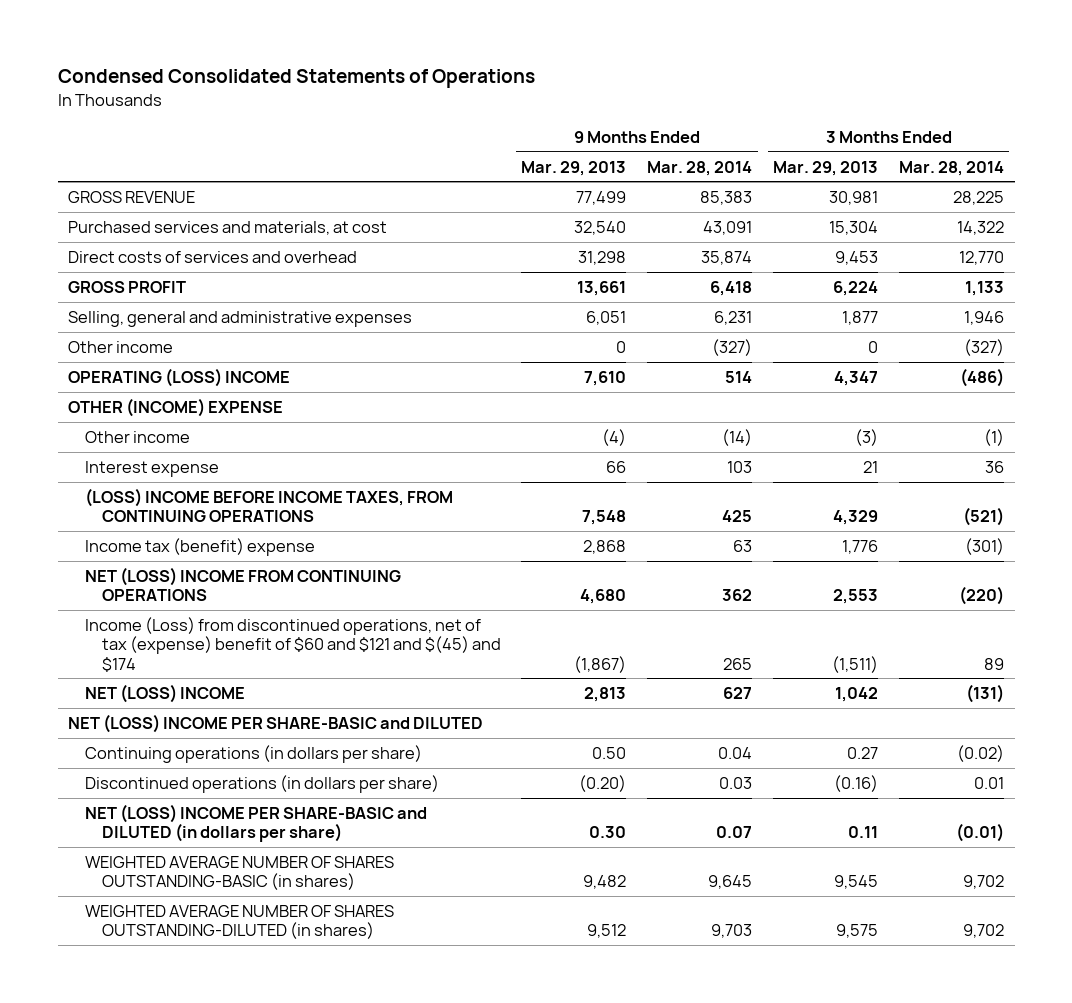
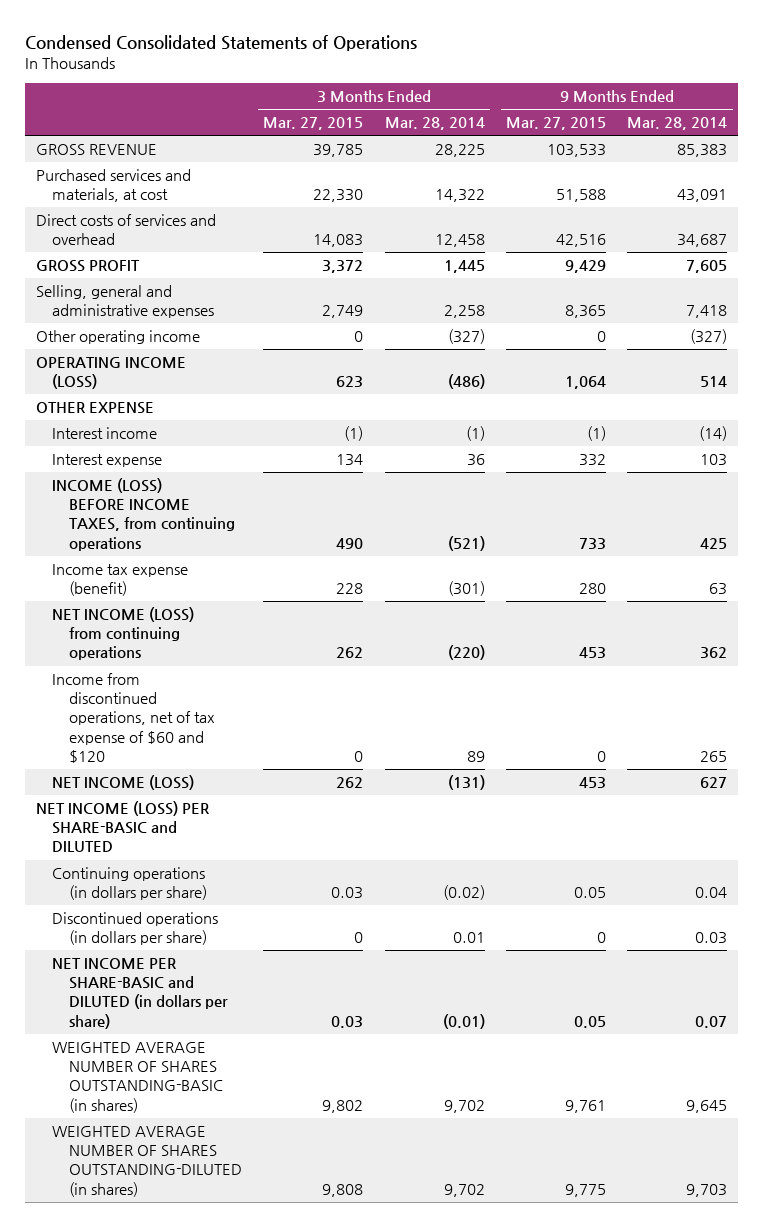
[521,160,627,176] Mar. 29, 2013 -> none
[773,160,879,176] Mar. 29, 2013 -> none
none -> [263,117,364,131] Mar. 27, 2015
none -> [506,117,607,131] Mar. 27, 2015
[701,250,753,265] 35,874 -> [677,234,728,248] 34,687
[959,250,1005,265] 12,770 -> [434,234,485,248] 12,458
[710,280,753,296] 6,418 -> [686,260,728,274] 7,605
[965,280,1005,296] 1,133 -> [443,260,485,274] 1,445
[714,310,753,325] 6,231 -> [686,305,728,319] 7,418
[964,310,1005,325] 1,946 -> [443,305,485,319] 2,258
[68,340,174,353] Other income -> [35,330,200,345] Other operating income
[68,367,291,387] OPERATING (LOSS) INCOME -> [35,357,186,390] OPERATING INCOME (LOSS)
[68,397,284,417] OTHER (INCOME) EXPENSE -> [35,402,154,415] OTHER EXPENSE
[84,430,190,443] Other income -> [52,427,158,440] Interest income
[84,487,453,523] (LOSS) INCOME BEFORE INCOME TAXES, FROM CONTINUING OPERATIONS -> [52,478,235,551] INCOME (LOSS) BEFORE INCOME TAXES, from continuing operations
[84,537,315,556] Income tax (benefit) expense -> [52,564,189,597] Income tax expense (benefit)
[84,566,401,602] NET (LOSS) INCOME FROM CONTINUING OPERATIONS -> [52,607,195,661] NET INCOME (LOSS) from continuing operations
[84,616,501,672] Income (Loss) from discontinued operations, net of tax (expense) benefit of $60 and $121 and $(45) and $174 -> [52,673,215,763] Income from discontinued operations, net of tax expense of $60 and $120
[84,683,245,703] NET (LOSS) INCOME -> [52,775,195,791] NET INCOME (LOSS)
[68,713,484,733] NET (LOSS) INCOME PER SHARE-BASIC and DILUTED -> [35,801,210,853] NET INCOME (LOSS) PER SHARE-BASIC and DILUTED
[84,803,427,843] NET (LOSS) INCOME PER SHARE-BASIC and DILUTED (in dollars per share) -> [52,958,228,1029] NET INCOME PER SHARE-BASIC and DILUTED (in dollars per share)

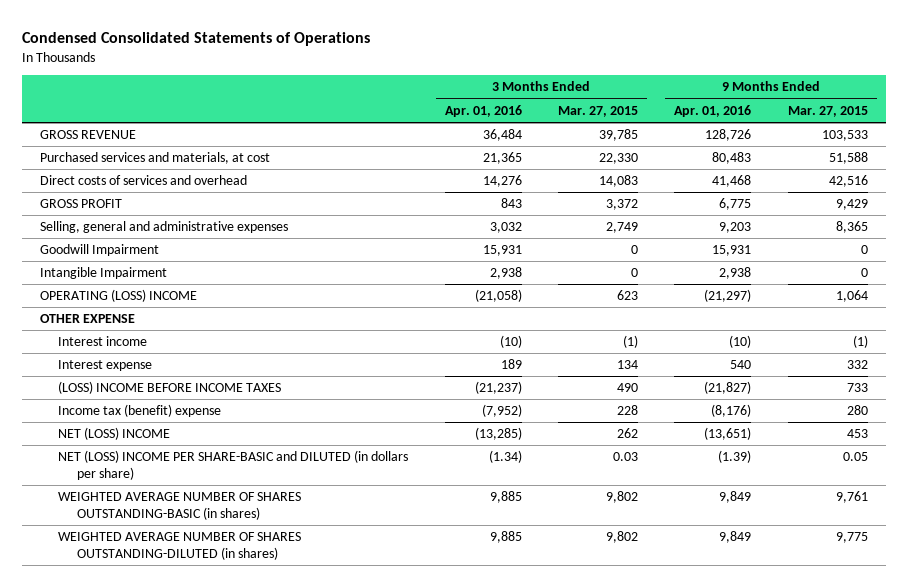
[384,117,485,131] Mar. 28, 2014 -> none
[627,117,728,131] Mar. 28, 2014 -> none
none -> [444,104,522,117] Apr. 01, 2016
none -> [674,104,752,117] Apr. 01, 2016
[35,330,200,345] Other operating income -> none
none -> [39,244,159,257] Goodwill Impairment
none -> [39,267,167,280] Intangible Impairment
[35,357,186,390] OPERATING INCOME (LOSS) -> [39,289,197,303] OPERATING (LOSS) INCOME
[52,607,195,661] NET INCOME (LOSS) from continuing operations -> none
[52,673,215,763] Income from discontinued operations, net of tax expense of $60 and $120 -> none
[35,801,210,853] NET INCOME (LOSS) PER SHARE-BASIC and DILUTED -> none
[52,867,207,901] Continuing operations (in dollars per share) -> none
[52,912,219,946] Discontinued operations (in dollars per share) -> none
[52,478,235,551] INCOME (LOSS) BEFORE INCOME TAXES, from continuing operations -> [58,381,282,395] (LOSS) INCOME BEFORE INCOME TAXES
[52,564,189,597] Income tax expense (benefit) -> [58,404,222,418] Income tax (benefit) expense
[52,775,195,791] NET INCOME (LOSS) -> [58,427,171,441] NET (LOSS) INCOME
[52,958,228,1029] NET INCOME PER SHARE-BASIC and DILUTED (in dollars per share) -> [58,450,409,481] NET (LOSS) INCOME PER SHARE-BASIC and DILUTED (in dollars per share)
[322,1183,364,1197] 9,808 -> [606,531,639,544] 9,802

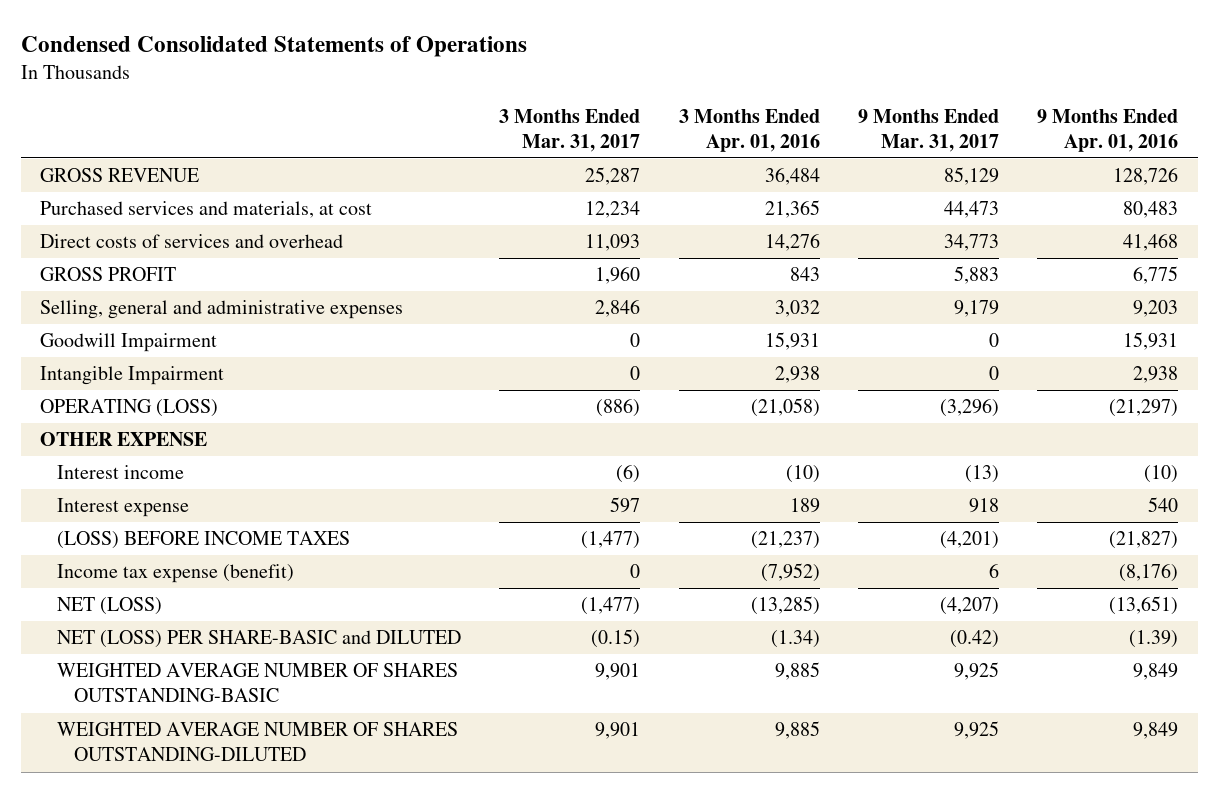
[558,105,639,117] Mar. 27, 2015 -> none
[787,105,868,117] Mar. 27, 2015 -> none
none -> [499,108,641,152] 3 Months Ended Mar. 31, 2017
none -> [858,108,1000,152] 9 Months Ended Mar. 31, 2017
[39,289,197,303] OPERATING (LOSS) INCOME -> [40,399,219,418] OPERATING (LOSS)
[58,381,282,395] (LOSS) INCOME BEFORE INCOME TAXES -> [56,531,350,550] (LOSS) BEFORE INCOME TAXES
[58,404,222,418] Income tax (benefit) expense -> [56,564,294,584] Income tax expense (benefit)
[58,427,171,441] NET (LOSS) INCOME -> [56,597,162,616] NET (LOSS)
[58,450,409,481] NET (LOSS) INCOME PER SHARE-BASIC and DILUTED (in dollars per share) -> [56,630,461,649] NET (LOSS) PER SHARE-BASIC and DILUTED
[58,492,302,521] WEIGHTED AVERAGE NUMBER OF SHARES OUTSTANDING-BASIC (in shares) -> [56,663,458,703] WEIGHTED AVERAGE NUMBER OF SHARES OUTSTANDING-BASIC
[58,532,302,561] WEIGHTED AVERAGE NUMBER OF SHARES OUTSTANDING-DILUTED (in shares) -> [56,722,458,762] WEIGHTED AVERAGE NUMBER OF SHARES OUTSTANDING-DILUTED

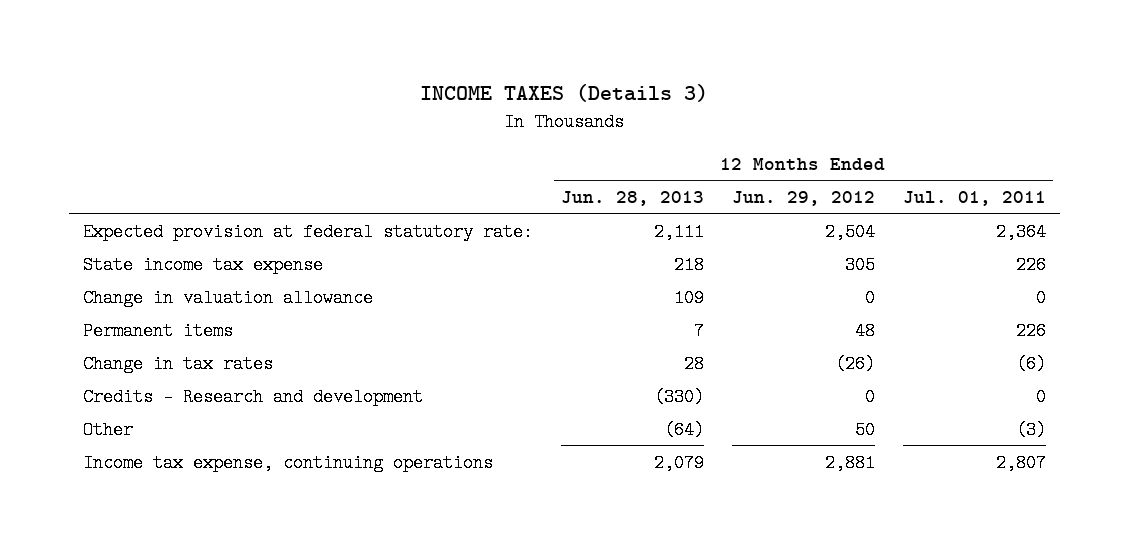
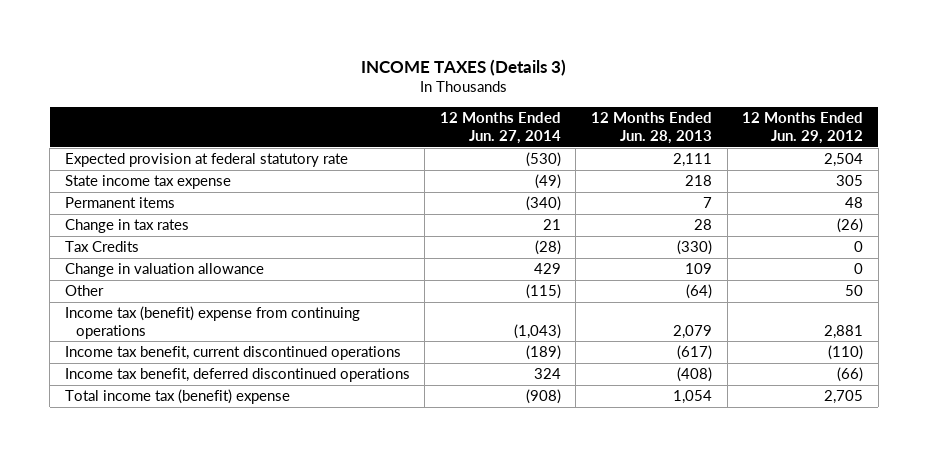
[902,190,1046,206] Jul. 01, 2011 -> none
none -> [439,112,561,145] 12 Months Ended Jun. 27, 2014
[82,222,533,241] Expected provision at federal statutory rate: -> [64,153,348,168] Expected provision at federal statutory rate
[82,387,423,406] Credits - Research and development -> [64,241,139,253] Tax Credits
[82,288,373,307] Change in valuation allowance -> [64,263,264,278] Change in valuation allowance
[82,453,493,472] Income tax expense, continuing operations -> [64,306,360,339] Income tax (benefit) expense from continuing operations
none -> [64,346,401,361] Income tax benefit, current discontinued operations
none -> [64,368,410,383] Income tax benefit, deferred discontinued operations
none -> [64,389,290,405] Total income tax (benefit) expense

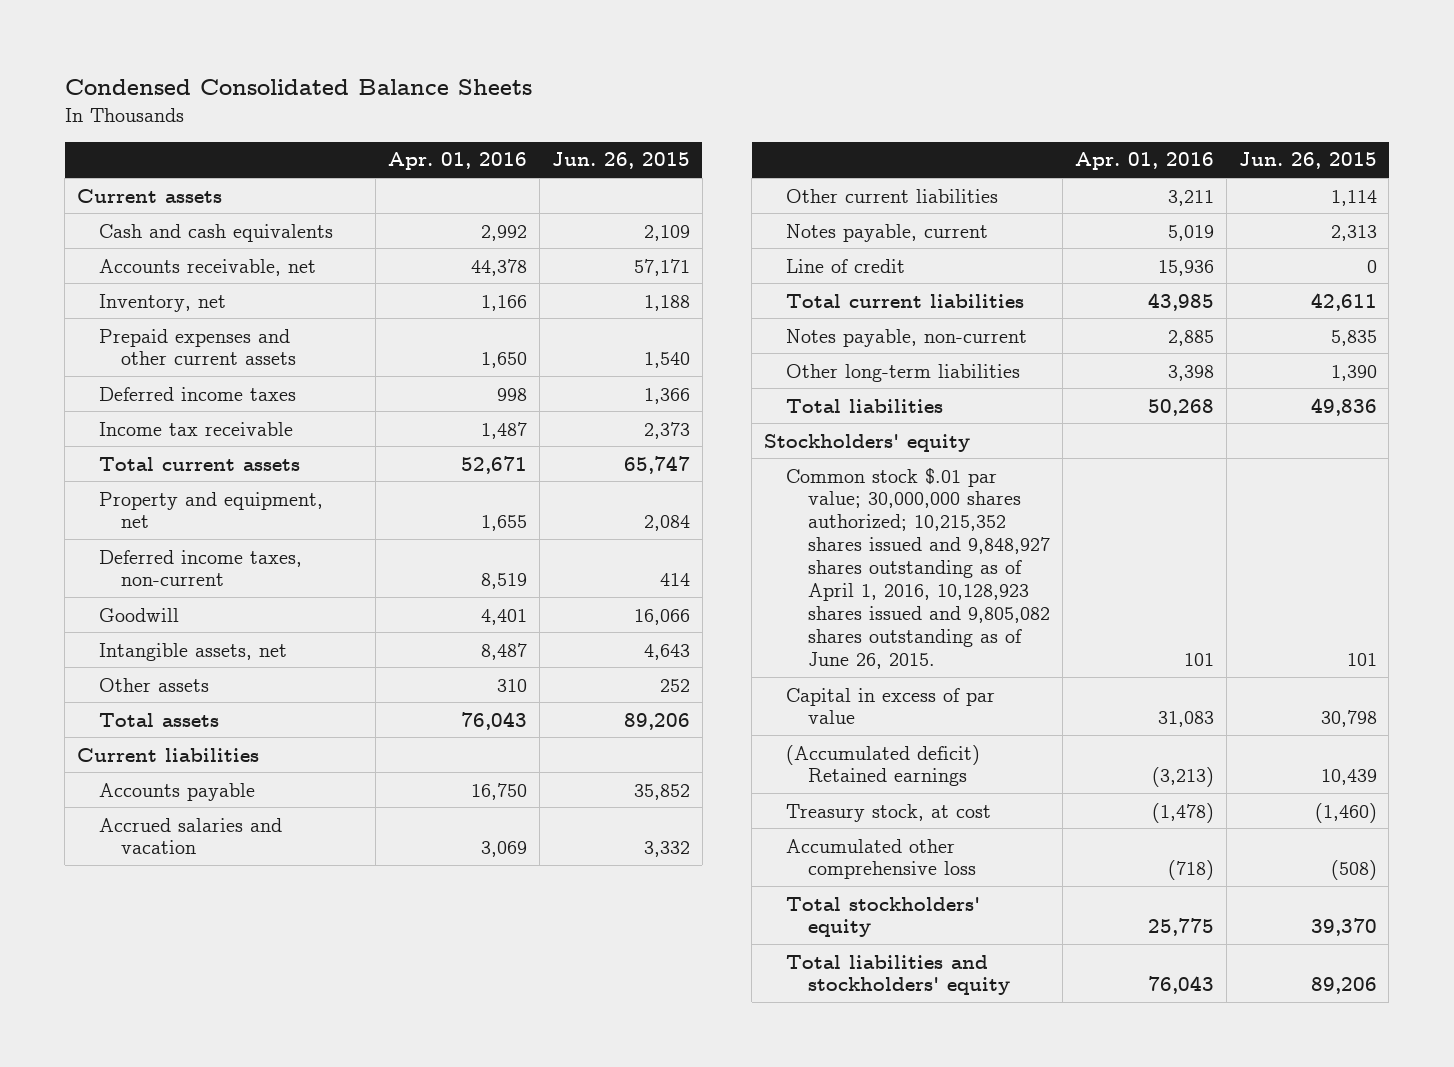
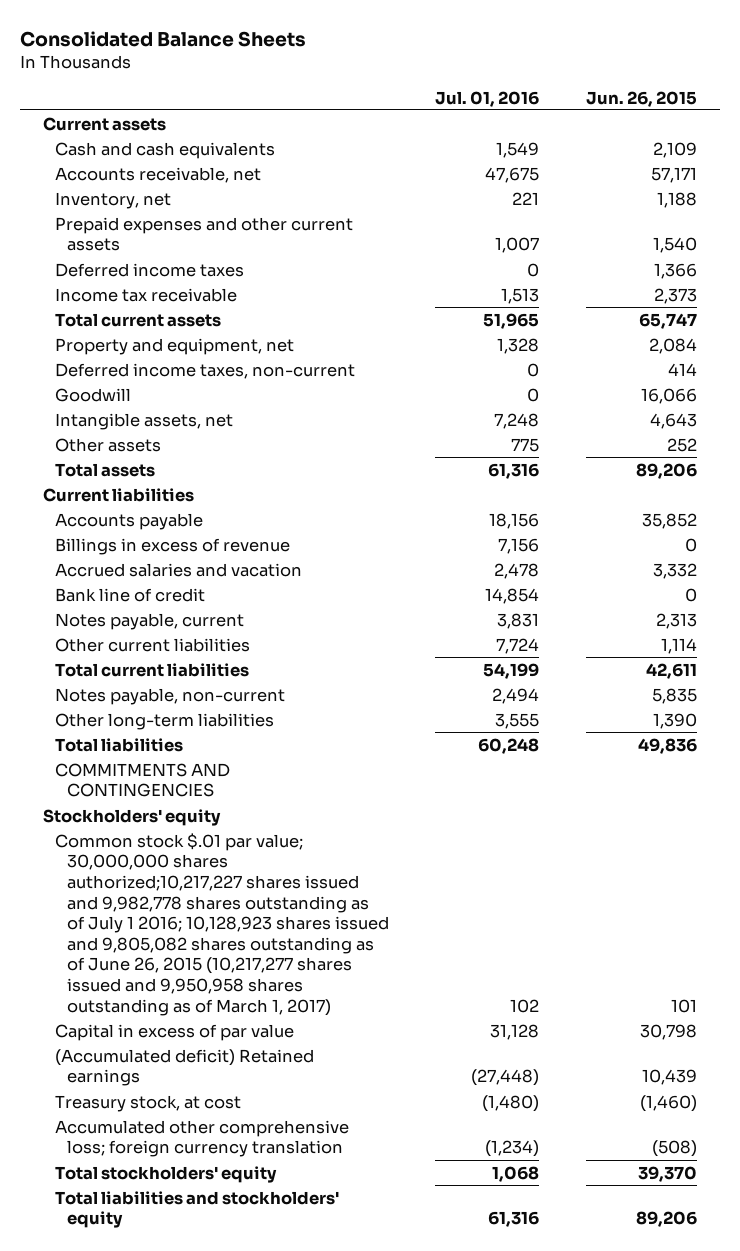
[64,79,532,96] Condensed Consolidated Balance Sheets -> [19,30,306,47] Consolidated Balance Sheets
[388,152,528,171] Apr. 01, 2016 -> none
none -> [435,90,540,107] Jul. 01, 2016
none -> [54,537,290,555] Billings in excess of revenue
none -> [54,587,205,602] Bank line of credit
[785,258,905,273] Line of credit -> none
[785,188,998,203] Other current liabilities -> [54,637,250,652] Other current liabilities
none -> [54,762,230,798] COMMITMENTS AND CONTINGENCIES
[785,467,1050,670] Common stock $.01 par value; 30,000,000 shares authorized; 10,215,352 shares issued and 9,848,927 shares outstanding as of April 1, 2016, 10,128,923 shares issued and 9,805,082 shares outstanding as of June 26, 2015. -> [54,832,389,1016] Common stock $.01 par value; 30,000,000 shares authorized;10,217,227 shares issued and 9,982,778 shares outstanding as of July 1 2016; 10,128,923 shares issued and 9,805,082 shares outstanding as of June 26, 2015 (10,217,277 shares issued and 9,950,958 shares outstanding as of March 1, 2017)
[785,838,976,880] Accumulated other comprehensive loss -> [54,1119,349,1158] Accumulated other comprehensive loss; foreign currency translation

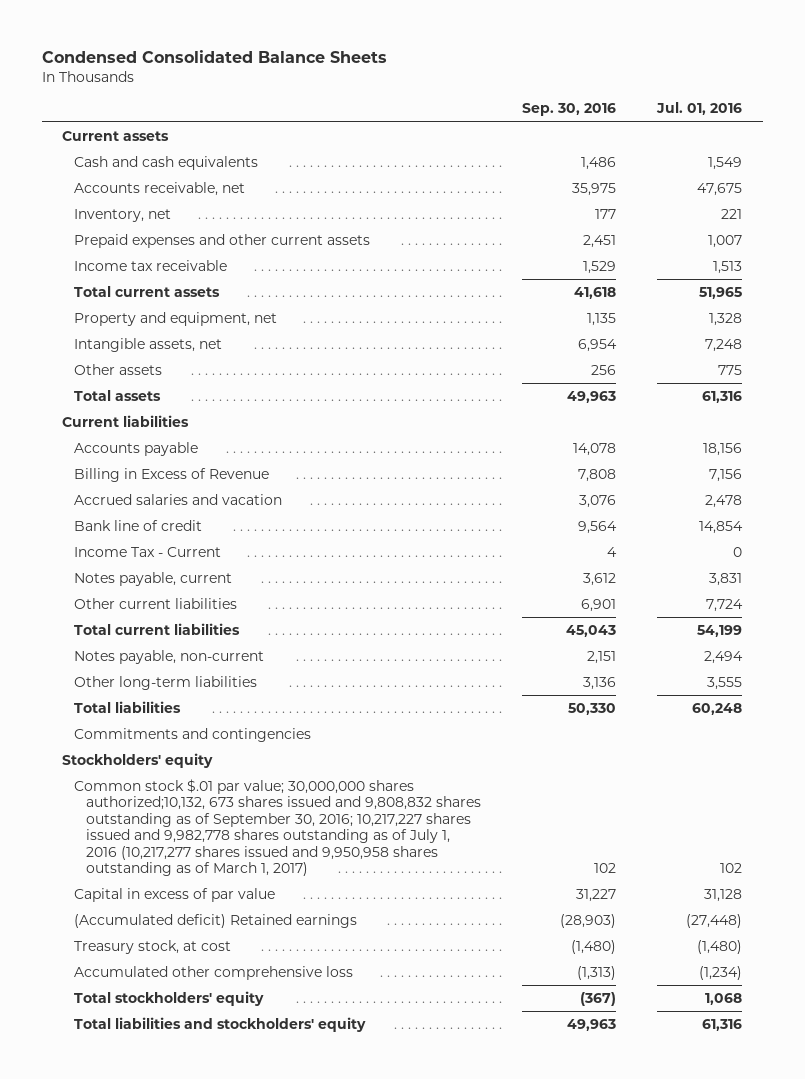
[19,30,306,47] Consolidated Balance Sheets -> [41,50,387,64] Condensed Consolidated Balance Sheets
[585,90,697,107] Jun. 26, 2015 -> none
none -> [522,103,617,117] Sep. 30, 2016
[54,262,244,277] Deferred income taxes -> none
[54,362,355,379] Deferred income taxes, non-current -> none
[54,387,131,402] Goodwill -> none
[54,537,290,555] Billings in excess of revenue -> [74,467,270,482] Billing in Excess of Revenue
none -> [74,546,222,557] Income Tax - Current
[54,762,230,798] COMMITMENTS AND CONTINGENCIES -> [74,727,312,742] Commitments and contingencies
[54,832,389,1016] Common stock $.01 par value; 30,000,000 shares authorized;10,217,227 shares issued and 9,982,778 shares outstanding as of July 1 2016; 10,128,923 shares issued and 9,805,082 shares outstanding as of June 26, 2015 (10,217,277 shares issued and 9,950,958 shares outstanding as of March 1, 2017) -> [74,778,482,877] Common stock $.01 par value; 30,000,000 shares authorized;10,132, 673 shares issued and 9,808,832 shares outstanding as of September 30, 2016; 10,217,227 shares issued and 9,982,778 shares outstanding as of July 1, 2016 (10,217,277 shares issued and 9,950,958 shares outstanding as of March 1, 2017)
[54,1119,349,1158] Accumulated other comprehensive loss; foreign currency translation -> [74,965,354,980] Accumulated other comprehensive loss

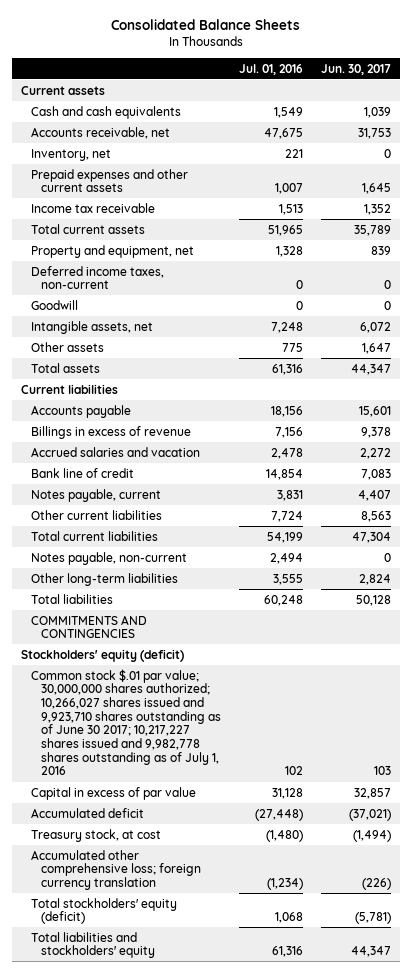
[41,50,387,64] Condensed Consolidated Balance Sheets -> [110,19,300,31] Consolidated Balance Sheets
[522,103,617,117] Sep. 30, 2016 -> none
none -> [320,63,391,75] Jun. 30, 2017
none -> [30,265,164,290] Deferred income taxes, non-current
none -> [30,299,78,310] Goodwill
[74,467,270,482] Billing in Excess of Revenue -> [30,425,191,439] Billings in excess of revenue
[74,546,222,557] Income Tax - Current -> none
[74,727,312,742] Commitments and contingencies -> [30,614,147,639] COMMITMENTS AND CONTINGENCIES
[62,752,214,768] Stockholders' equity -> [20,648,184,662] Stockholders' equity (deficit)
[74,778,482,877] Common stock $.01 par value; 30,000,000 shares authorized;10,132, 673 shares issued and 9,808,832 shares outstanding as of September 30, 2016; 10,217,227 shares issued and 9,982,778 shares outstanding as of July 1, 2016 (10,217,277 shares issued and 9,950,958 shares outstanding as of March 1, 2017) -> [30,668,221,776] Common stock $.01 par value; 30,000,000 shares authorized; 10,266,027 shares issued and 9,923,710 shares outstanding as of June 30 2017; 10,217,227 shares issued and 9,982,778 shares outstanding as of July 1, 2016
[74,913,358,928] (Accumulated deficit) Retained earnings -> [30,807,144,818] Accumulated deficit
[74,965,354,980] Accumulated other comprehensive loss -> [30,849,201,891] Accumulated other comprehensive loss; foreign currency translation
[74,990,265,1006] Total stockholders' equity -> [30,897,177,925] Total stockholders' equity (deficit)

